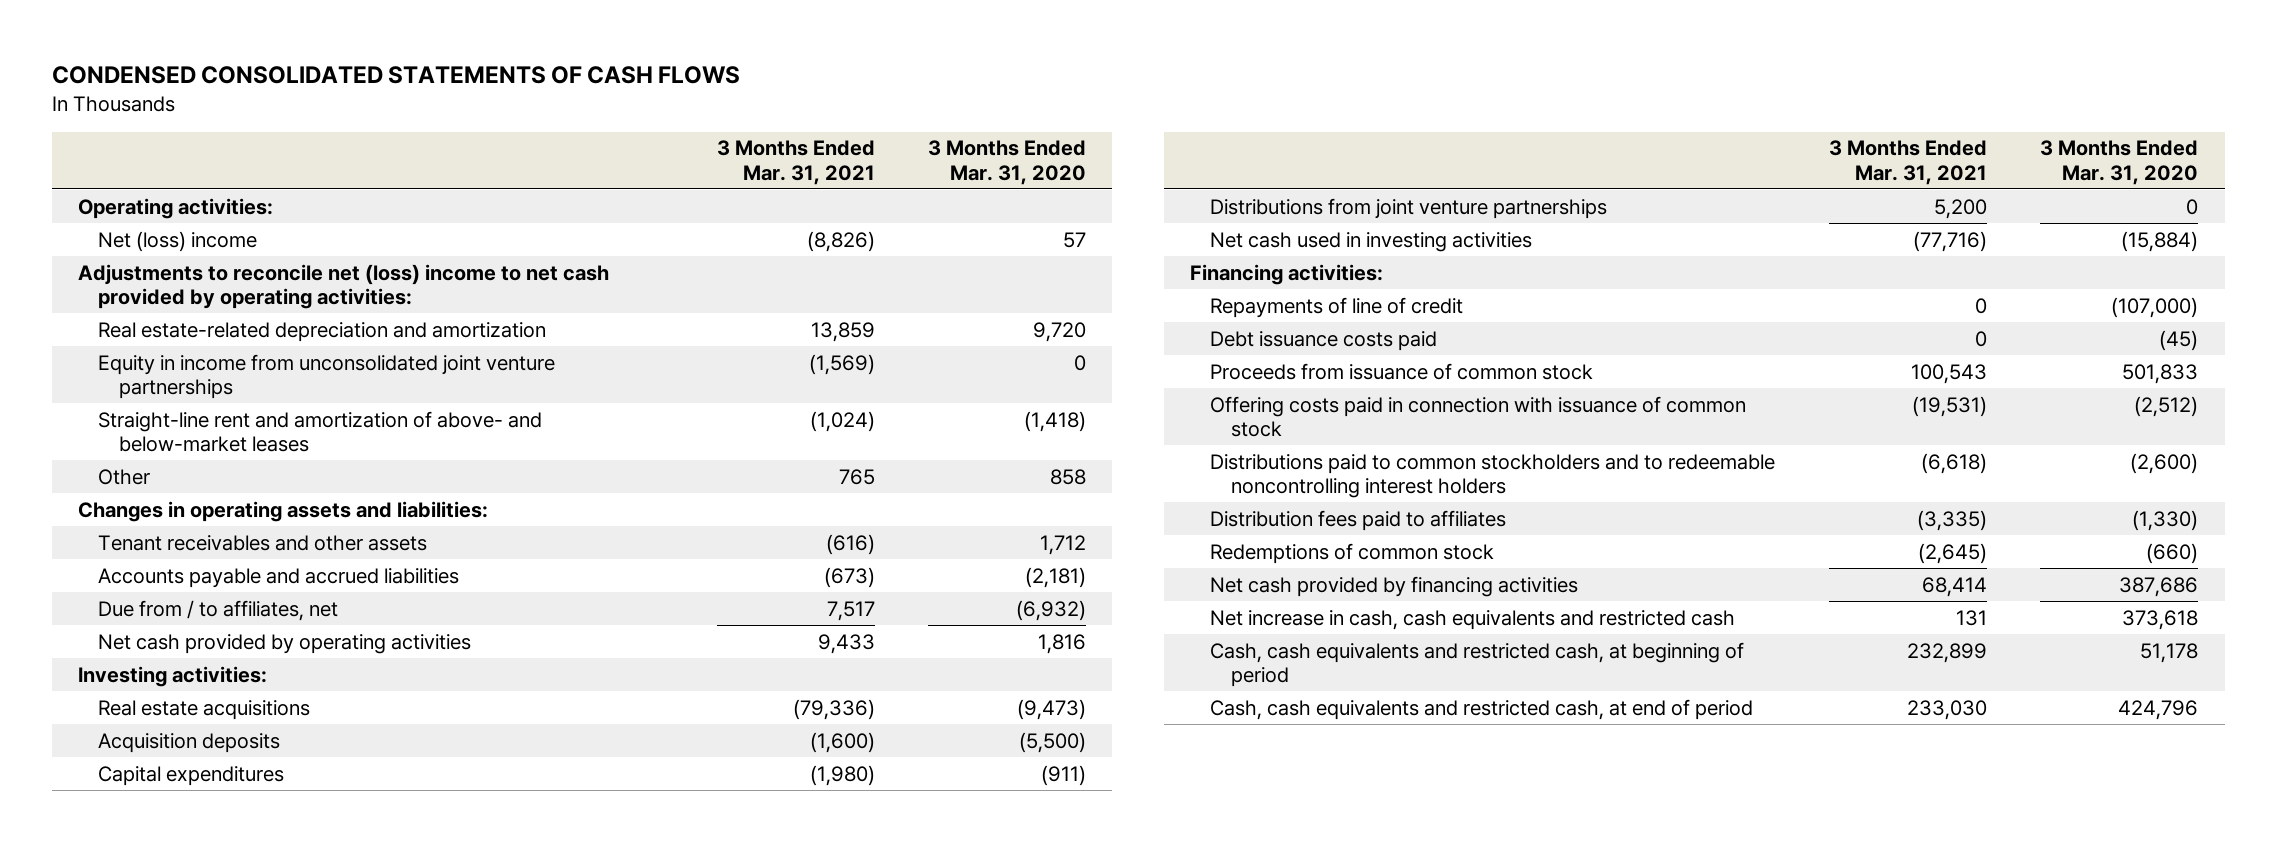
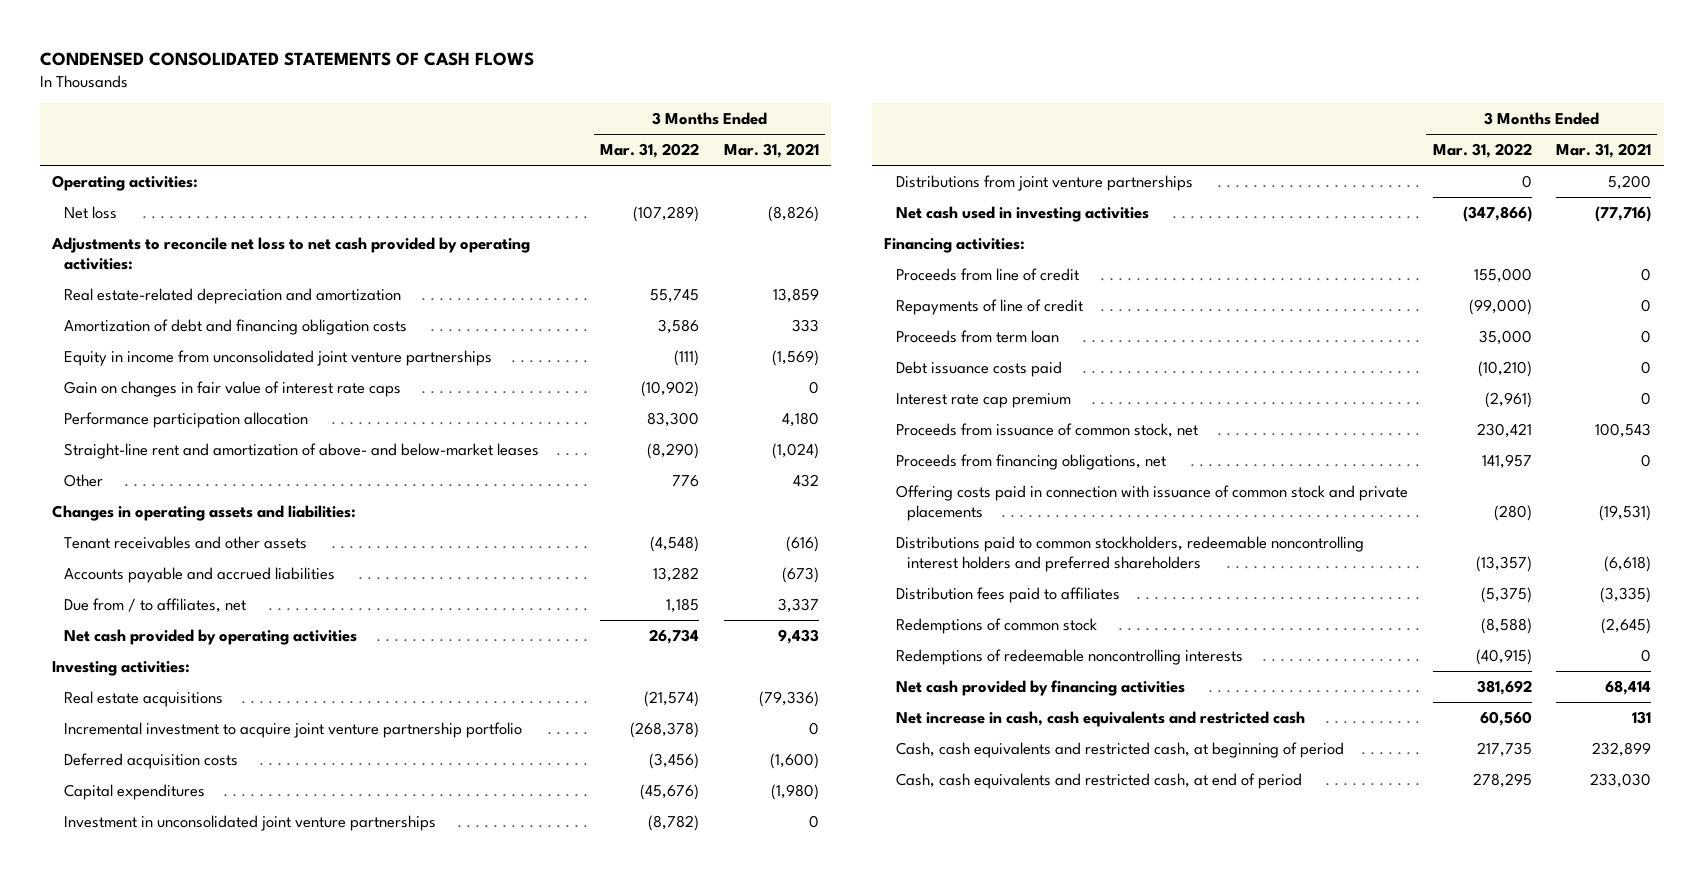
[927,140,1086,185] 3 Months Ended Mar. 31, 2020 -> none
none -> [600,143,700,159] Mar. 31, 2022
[98,230,258,252] Net (loss) income -> [63,205,117,219] Net loss
[78,263,610,310] Adjustments to reconcile net (loss) income to net cash provided by operating activities: -> [51,236,531,270] Adjustments to reconcile net loss to net cash provided by operating activities:
none -> [63,318,407,335] Amortization of debt and financing obligation costs
none -> [63,380,401,397] Gain on changes in fair value of interest rate caps
none -> [63,411,308,428] Performance participation allocation
[838,468,875,485] 765 -> [792,473,819,487] 432
[826,600,875,621] 7,517 -> [777,597,819,613] 3,337
none -> [63,721,522,738] Incremental investment to acquire joint venture partnership portfolio
[98,732,281,753] Acquisition deposits -> [63,752,238,769] Deferred acquisition costs
none -> [63,814,436,831] Investment in unconsolidated joint venture partnerships
none -> [895,267,1079,281] Proceeds from line of credit
none -> [895,329,1059,343] Proceeds from term loan
none -> [895,392,1071,408] Interest rate cap premium
[1210,362,1594,380] Proceeds from issuance of common stock -> [895,422,1198,438] Proceeds from issuance of common stock, net
none -> [895,453,1166,470] Proceeds from financing obligations, net
[1210,395,1747,438] Offering costs paid in connection with issuance of common stock -> [895,484,1408,521] Offering costs paid in connection with issuance of common stock and private placements
[1210,453,1776,499] Distributions paid to common stockholders and to redeemable noncontrolling interest holders -> [895,535,1364,572] Distributions paid to common stockholders, redeemable noncontrolling interest holders and preferred shareholders
none -> [895,648,1243,665] Redemptions of redeemable noncontrolling interests

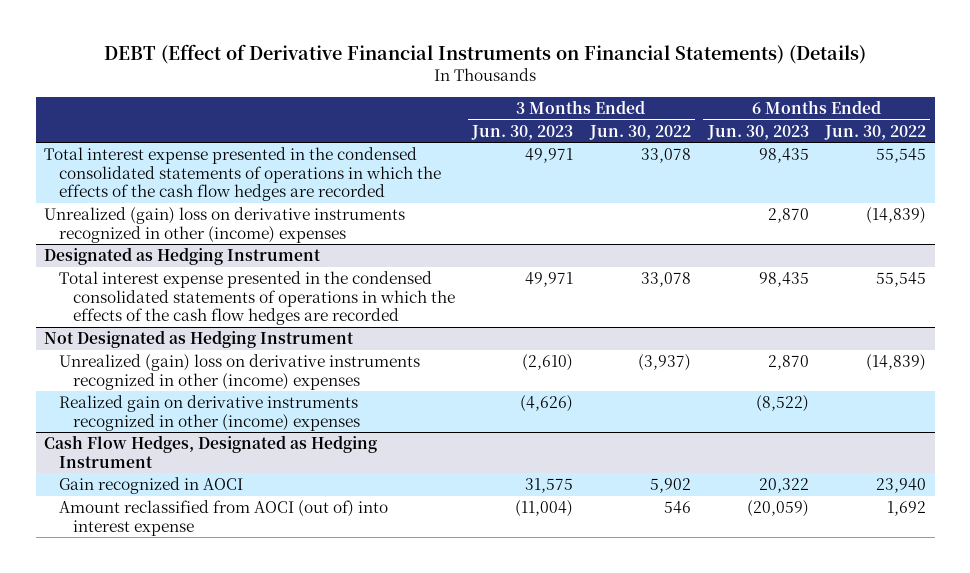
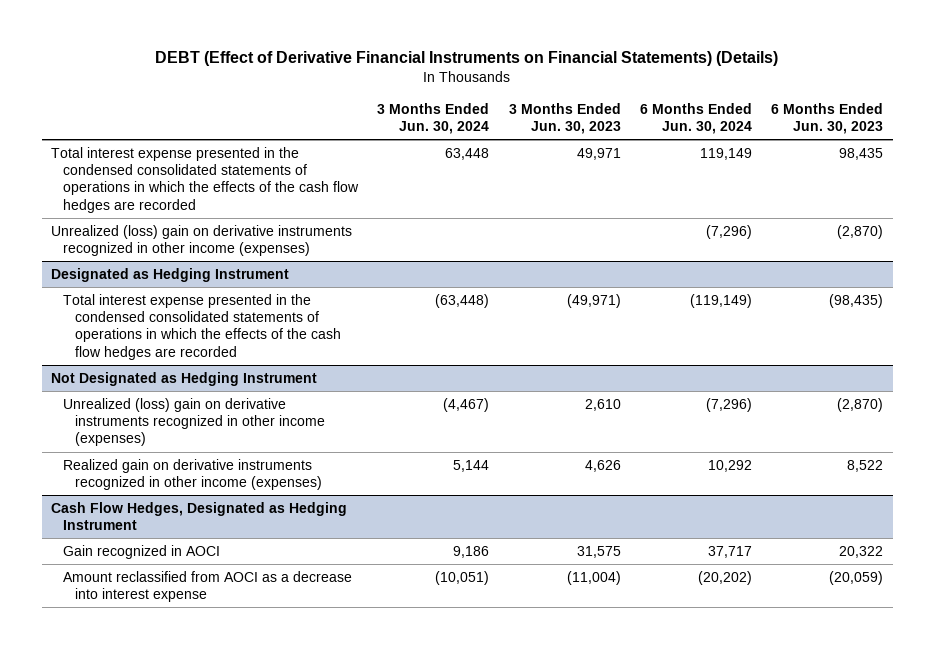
[588,124,691,140] Jun. 30, 2022 -> none
[824,124,927,140] Jun. 30, 2022 -> none
none -> [377,102,490,134] 3 Months Ended Jun. 30, 2024
none -> [640,102,753,134] 6 Months Ended Jun. 30, 2024
[44,207,406,243] Unrealized (gain) loss on derivative instruments recognized in other (income) expenses -> [51,224,353,257] Unrealized (loss) gain on derivative instruments recognized in other income (expenses)
[767,208,809,224] 2,870 -> [837,224,884,239] (2,870)
[524,272,573,288] 49,971 -> [566,293,621,308] (49,971)
[758,272,809,288] 98,435 -> [829,293,884,308] (98,435)
[58,354,420,390] Unrealized (gain) loss on derivative instruments recognized in other (income) expenses -> [62,397,325,447] Unrealized (loss) gain on derivative instruments recognized in other income (expenses)
[521,354,573,372] (2,610) -> [584,398,621,411] 2,610
[767,355,809,371] 2,870 -> [837,397,884,412] (2,870)
[58,395,361,431] Realized gain on derivative instruments recognized in other (income) expenses -> [62,458,322,491] Realized gain on derivative instruments recognized in other income (expenses)
[519,395,573,413] (4,626) -> [584,459,621,472] 4,626
[755,395,809,413] (8,522) -> [847,459,884,472] 8,522
[58,500,388,536] Amount reclassified from AOCI (out of) into interest expense -> [62,570,352,603] Amount reclassified from AOCI as a decrease into interest expense

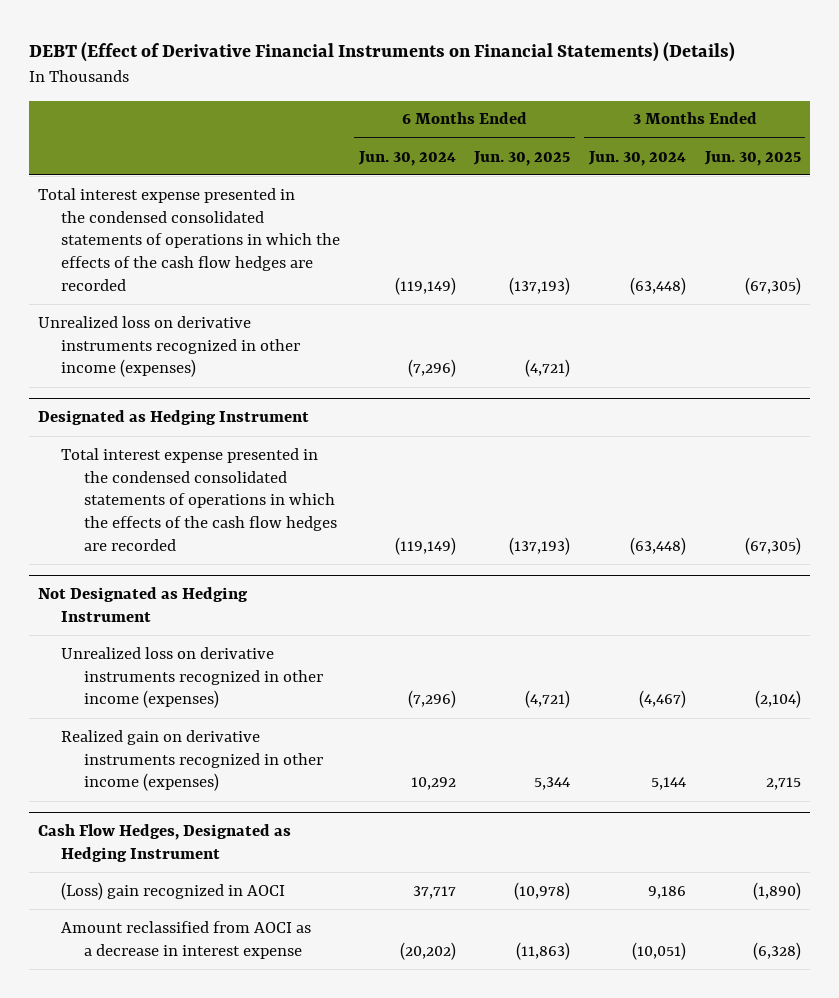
[508,102,621,134] 3 Months Ended Jun. 30, 2023 -> none
[771,102,884,134] 6 Months Ended Jun. 30, 2023 -> none
none -> [473,150,571,166] Jun. 30, 2025
none -> [703,150,801,166] Jun. 30, 2025
[445,147,490,160] 63,448 -> [630,276,687,295] (63,448)
[700,147,753,160] 119,149 -> [394,276,456,295] (119,149)
[51,224,353,257] Unrealized (loss) gain on derivative instruments recognized in other income (expenses) -> [38,315,301,378] Unrealized loss on derivative instruments recognized in other income (expenses)
[62,397,325,447] Unrealized (loss) gain on derivative instruments recognized in other income (expenses) -> [61,646,323,709] Unrealized loss on derivative instruments recognized in other income (expenses)
[62,544,220,559] Gain recognized in AOCI -> [61,881,286,900] (Loss) gain recognized in AOCI
[62,570,352,603] Amount reclassified from AOCI as a decrease into interest expense -> [61,920,312,959] Amount reclassified from AOCI as a decrease in interest expense

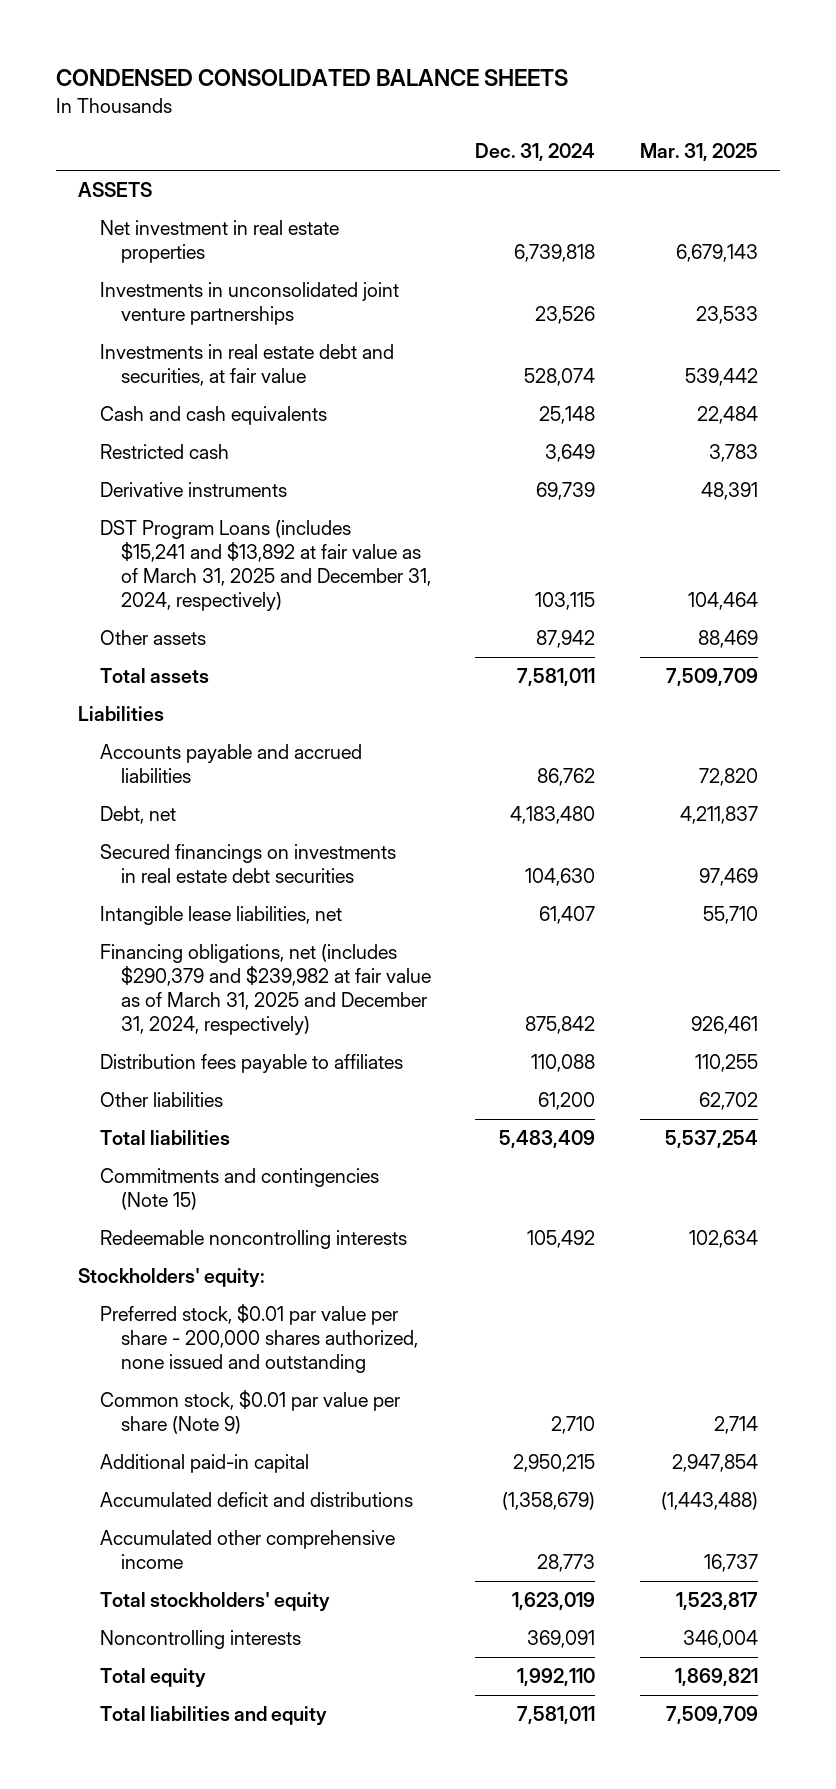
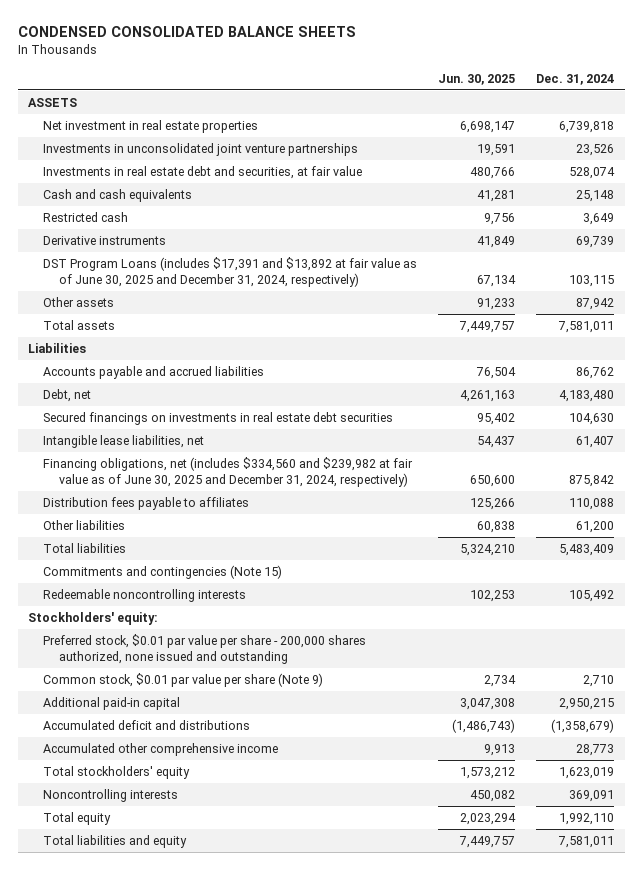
[639,143,758,162] Mar. 31, 2025 -> none
none -> [438,73,516,85] Jun. 30, 2025
[99,520,432,612] DST Program Loans (includes $15,241 and $13,892 at fair value as of March 31, 2025 and December 31, 2024, respectively) -> [43,257,418,287] DST Program Loans (includes $17,391 and $13,892 at fair value as of June 30, 2025 and December 31, 2024, respectively)
[99,944,432,1036] Financing obligations, net (includes $290,379 and $239,982 at fair value as of March 31, 2025 and December 31, 2024, respectively) -> [43,457,414,487] Financing obligations, net (includes $334,560 and $239,982 at fair value as of June 30, 2025 and December 31, 2024, respectively)

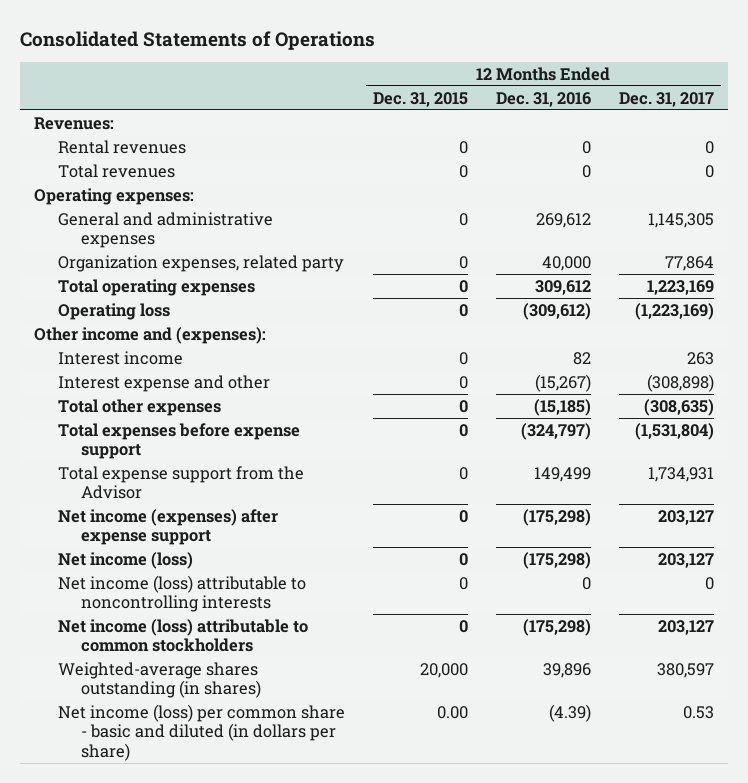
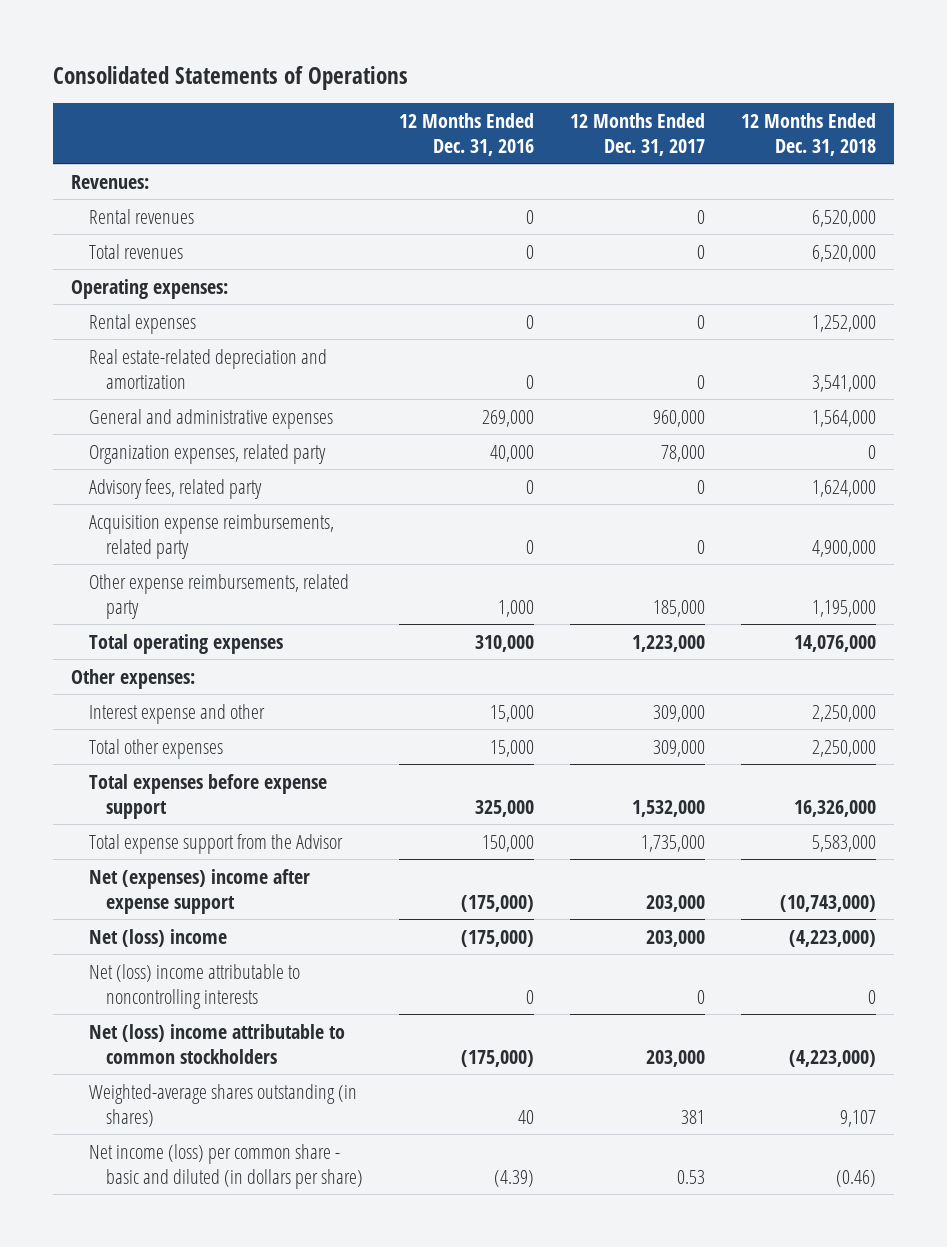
[372,91,468,107] Dec. 31, 2015 -> none
none -> [740,112,876,156] 12 Months Ended Dec. 31, 2018
[57,302,170,320] Operating loss -> none
[57,350,183,365] Interest income -> none
none -> [88,313,196,334] Rental expenses
none -> [88,348,327,389] Real estate-related depreciation and amortization
[535,212,591,228] 269,612 -> [481,409,534,427] 269,000
[648,212,715,228] 1,145,305 -> [652,409,705,427] 960,000
[665,255,715,271] 77,864 -> [660,444,705,462] 78,000
none -> [88,478,262,499] Advisory fees, related party
none -> [88,513,334,559] Acquisition expense reimbursements, related party
none -> [88,573,349,619] Other expense reimbursements, related party
[534,279,591,295] 309,612 -> [474,634,534,652] 310,000
[647,279,715,295] 1,223,169 -> [631,634,705,652] 1,223,000
[34,326,267,344] Other income and (expenses): -> [71,668,196,689] Other expenses:
[534,373,591,392] (15,267) -> [489,704,534,722] 15,000
[647,373,715,392] (308,898) -> [652,704,705,722] 309,000
[533,398,591,416] (15,185) -> [489,739,534,757] 15,000
[644,398,715,416] (308,635) -> [652,739,705,757] 309,000
[520,422,591,440] (324,797) -> [474,799,534,817] 325,000
[635,422,715,440] (1,531,804) -> [631,799,705,817] 1,532,000
[533,466,591,482] 149,499 -> [481,834,534,852] 150,000
[648,466,715,482] 1,734,931 -> [640,834,705,852] 1,735,000
[57,508,278,546] Net income (expenses) after expense support -> [88,868,310,914] Net (expenses) income after expense support
[522,508,591,526] (175,298) -> [460,894,534,912] (175,000)
[658,509,715,525] 203,127 -> [645,894,705,912] 203,000
[57,551,193,569] Net income (loss) -> [88,928,227,947] Net (loss) income
[522,551,591,569] (175,298) -> [460,929,534,947] (175,000)
[658,552,715,568] 203,127 -> [645,929,705,947] 203,000
[57,574,306,613] Net income (loss) attributable to noncontrolling interests -> [88,963,300,1009] Net (loss) income attributable to noncontrolling interests
[57,618,308,653] Net income (loss) attributable to common stockholders -> [88,1023,345,1064] Net (loss) income attributable to common stockholders
[522,618,591,636] (175,298) -> [460,1049,534,1067] (175,000)
[658,619,715,635] 203,127 -> [645,1049,705,1067] 203,000
[542,662,591,678] 39,896 -> [517,1109,534,1124] 40
[657,662,715,678] 380,597 -> [680,1109,705,1124] 381

